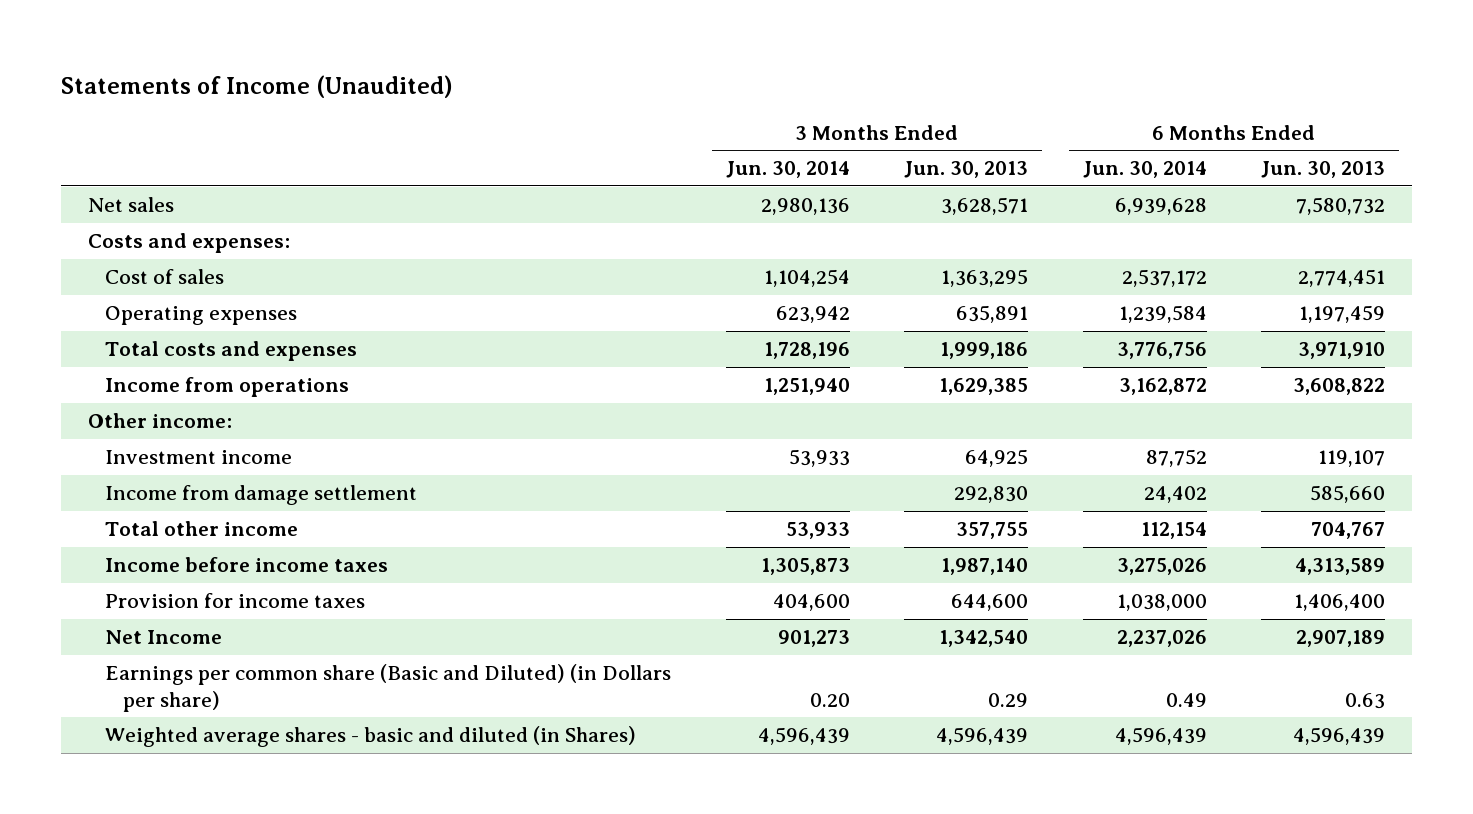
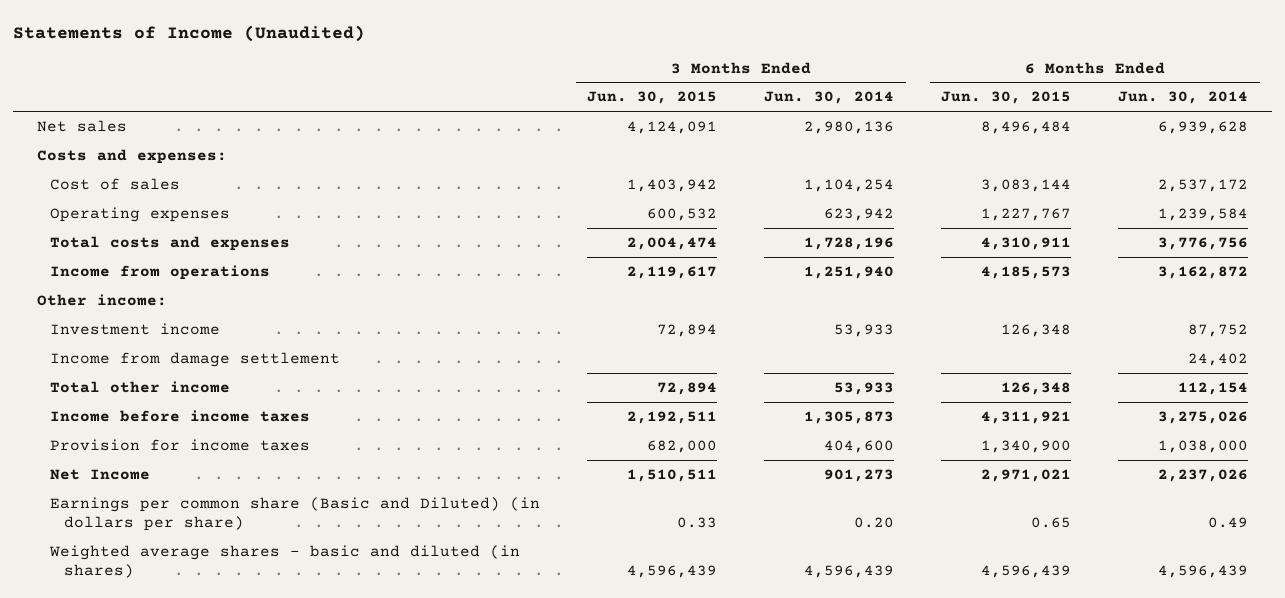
[904,161,1029,179] Jun. 30, 2013 -> none
[1261,161,1386,179] Jun. 30, 2013 -> none
none -> [587,91,718,105] Jun. 30, 2015
none -> [941,91,1072,105] Jun. 30, 2015
[105,664,672,712] Earnings per common share (Basic and Diluted) (in Dollars per share) -> [50,496,541,532] Earnings per common share (Basic and Diluted) (in dollars per share)
[105,726,637,748] Weighted average shares - basic and diluted (in Shares) -> [49,544,521,579] Weighted average shares - basic and diluted (in shares)

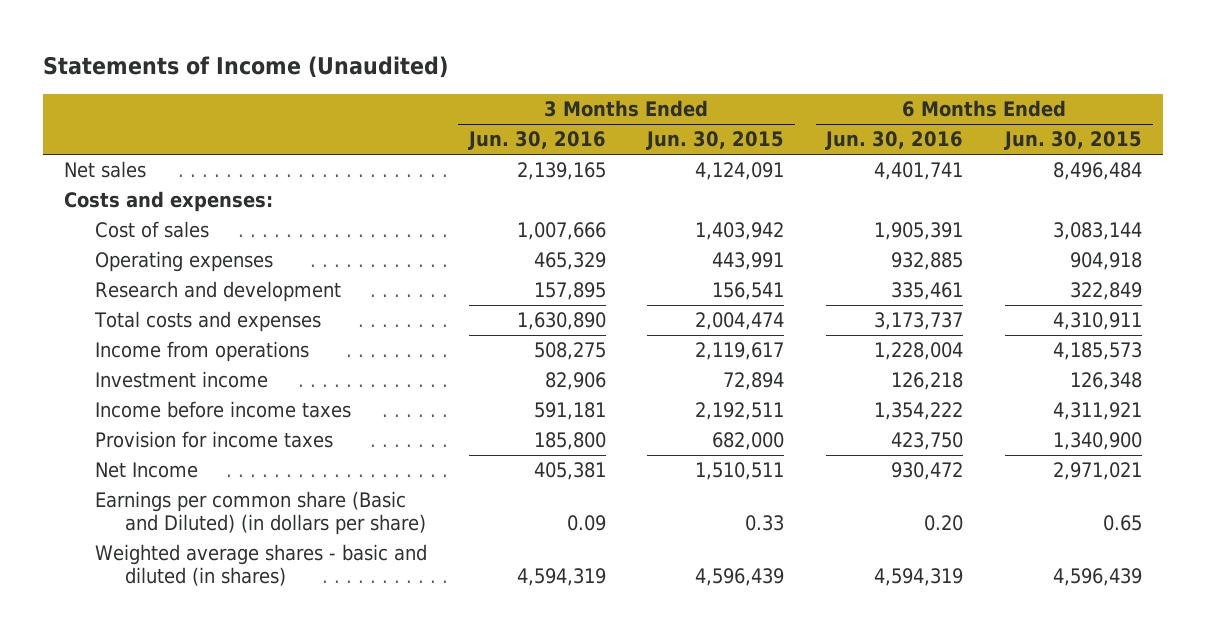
[764,91,895,105] Jun. 30, 2014 -> none
[1118,91,1249,105] Jun. 30, 2014 -> none
none -> [467,131,606,151] Jun. 30, 2016
none -> [825,131,964,151] Jun. 30, 2016
[647,207,718,221] 600,532 -> [712,252,785,271] 443,991
[981,207,1072,221] 1,227,767 -> [1070,252,1143,271] 904,918
none -> [94,281,341,303] Research and development
[36,293,167,306] Other income: -> none
[50,351,341,367] Income from damage settlement -> none
[50,380,231,393] Total other income -> none

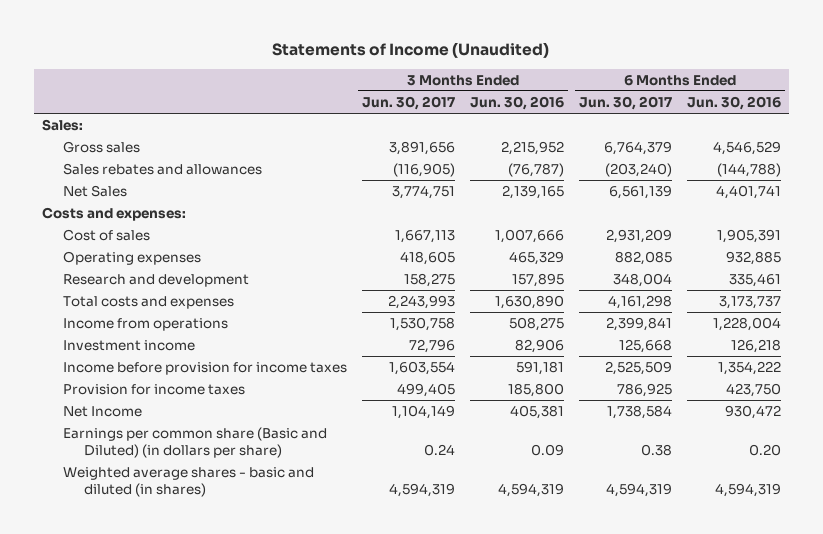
[646,131,785,151] Jun. 30, 2015 -> none
[1004,131,1143,151] Jun. 30, 2015 -> none
none -> [361,95,455,110] Jun. 30, 2017
none -> [579,95,673,110] Jun. 30, 2017
none -> [41,119,83,132] Sales:
none -> [62,141,140,154] Gross sales
none -> [62,163,262,176] Sales rebates and allowances
[64,161,147,179] Net sales -> [62,185,127,198] Net Sales
[94,401,351,419] Income before income taxes -> [62,362,347,376] Income before provision for income taxes

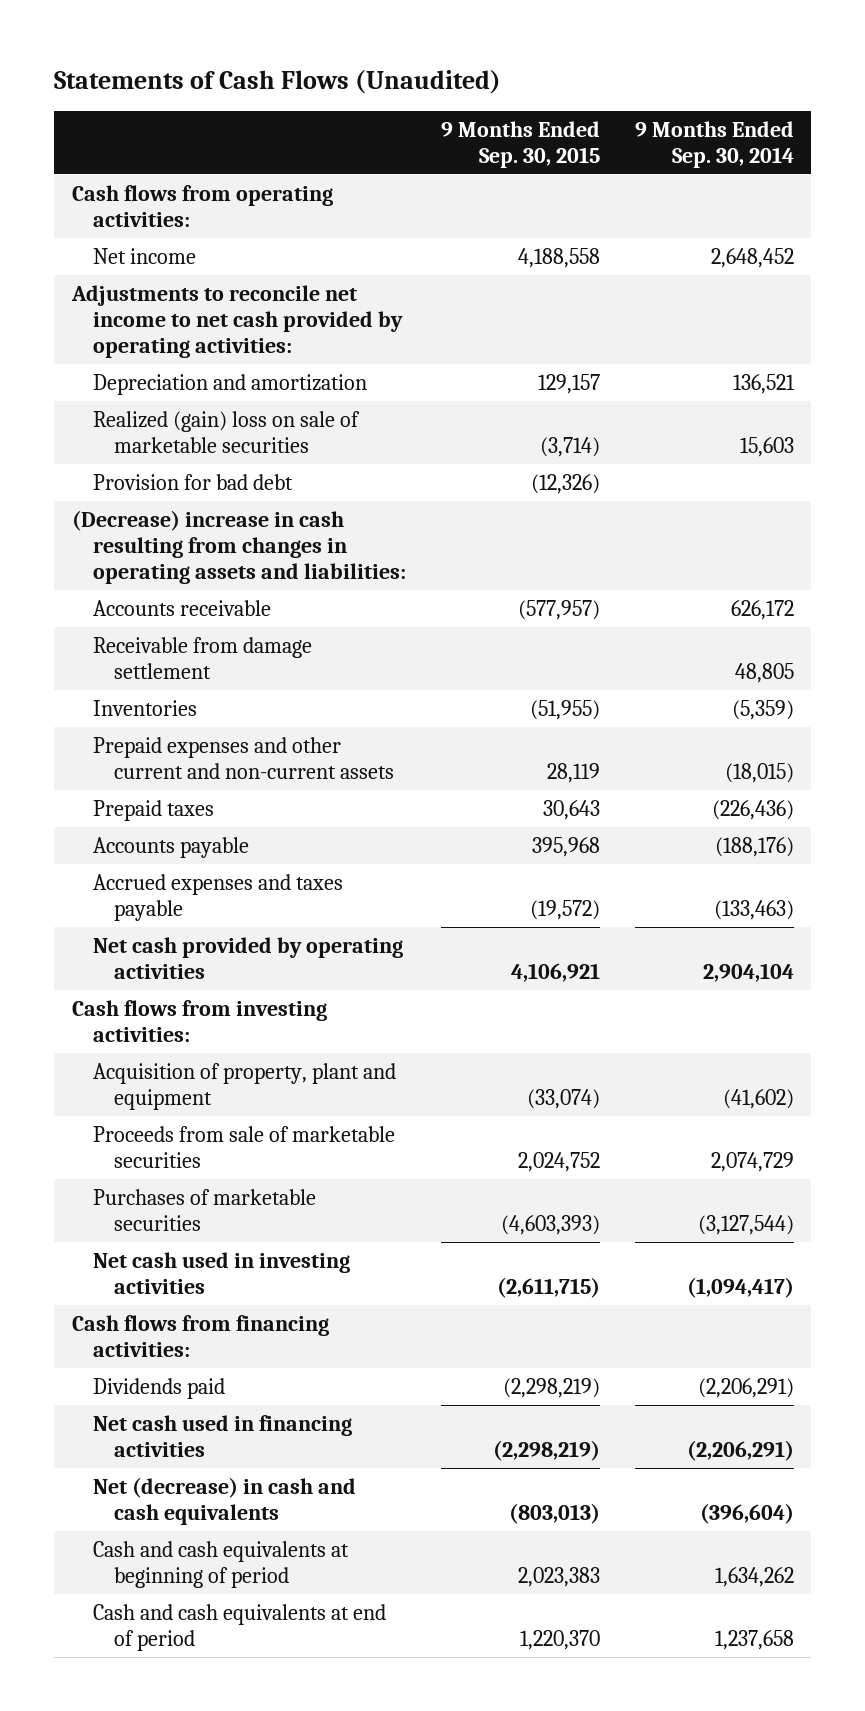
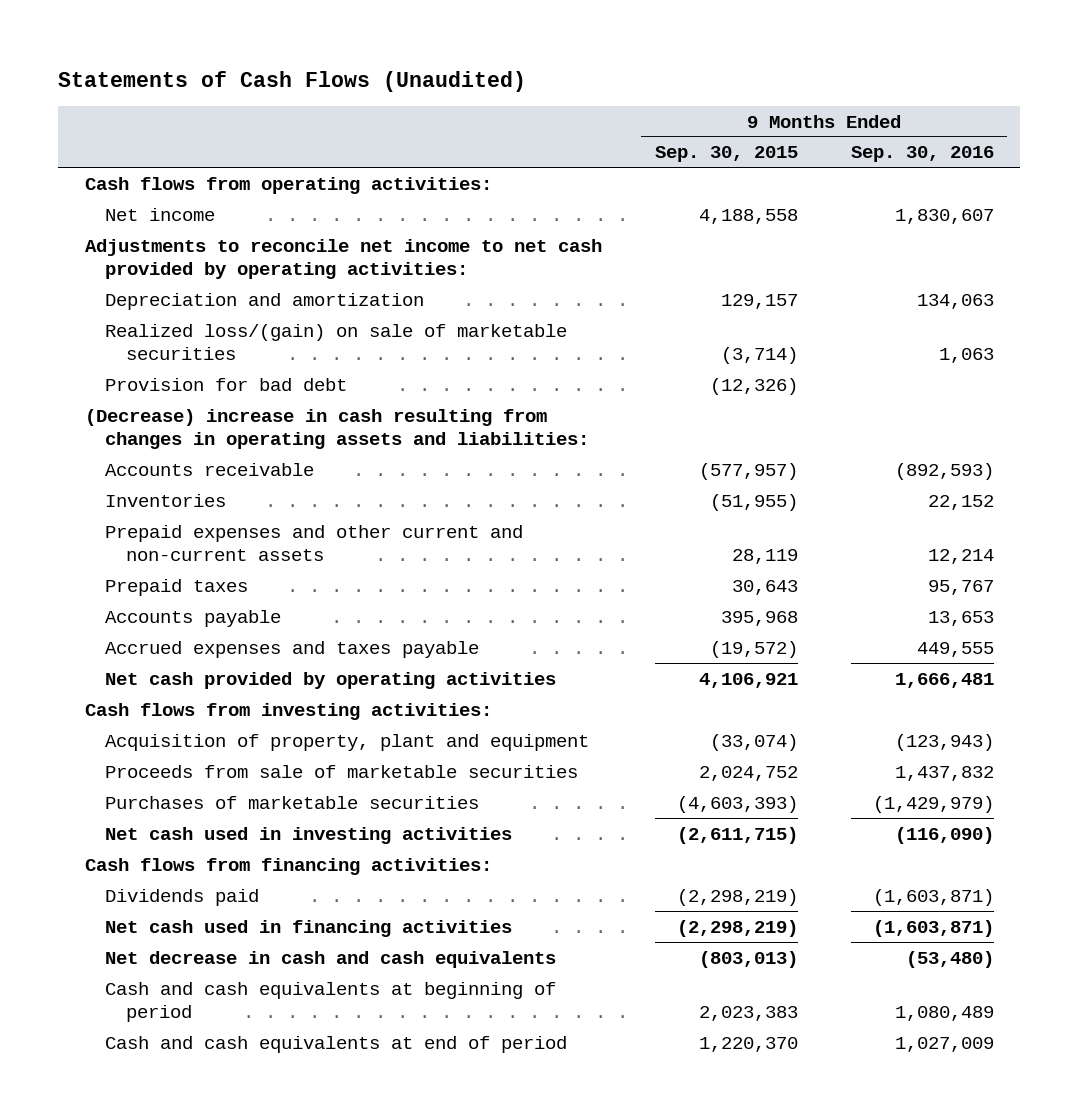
[634,120,794,168] 9 Months Ended Sep. 30, 2014 -> none
none -> [850,146,994,163] Sep. 30, 2016
[92,411,360,453] Realized (gain) loss on sale of marketable securities -> [105,323,568,360] Realized loss/(gain) on sale of marketable securities
[92,637,312,679] Receivable from damage settlement -> none
[92,1477,356,1525] Net (decrease) in cash and cash equivalents -> [105,950,557,968] Net decrease in cash and cash equivalents

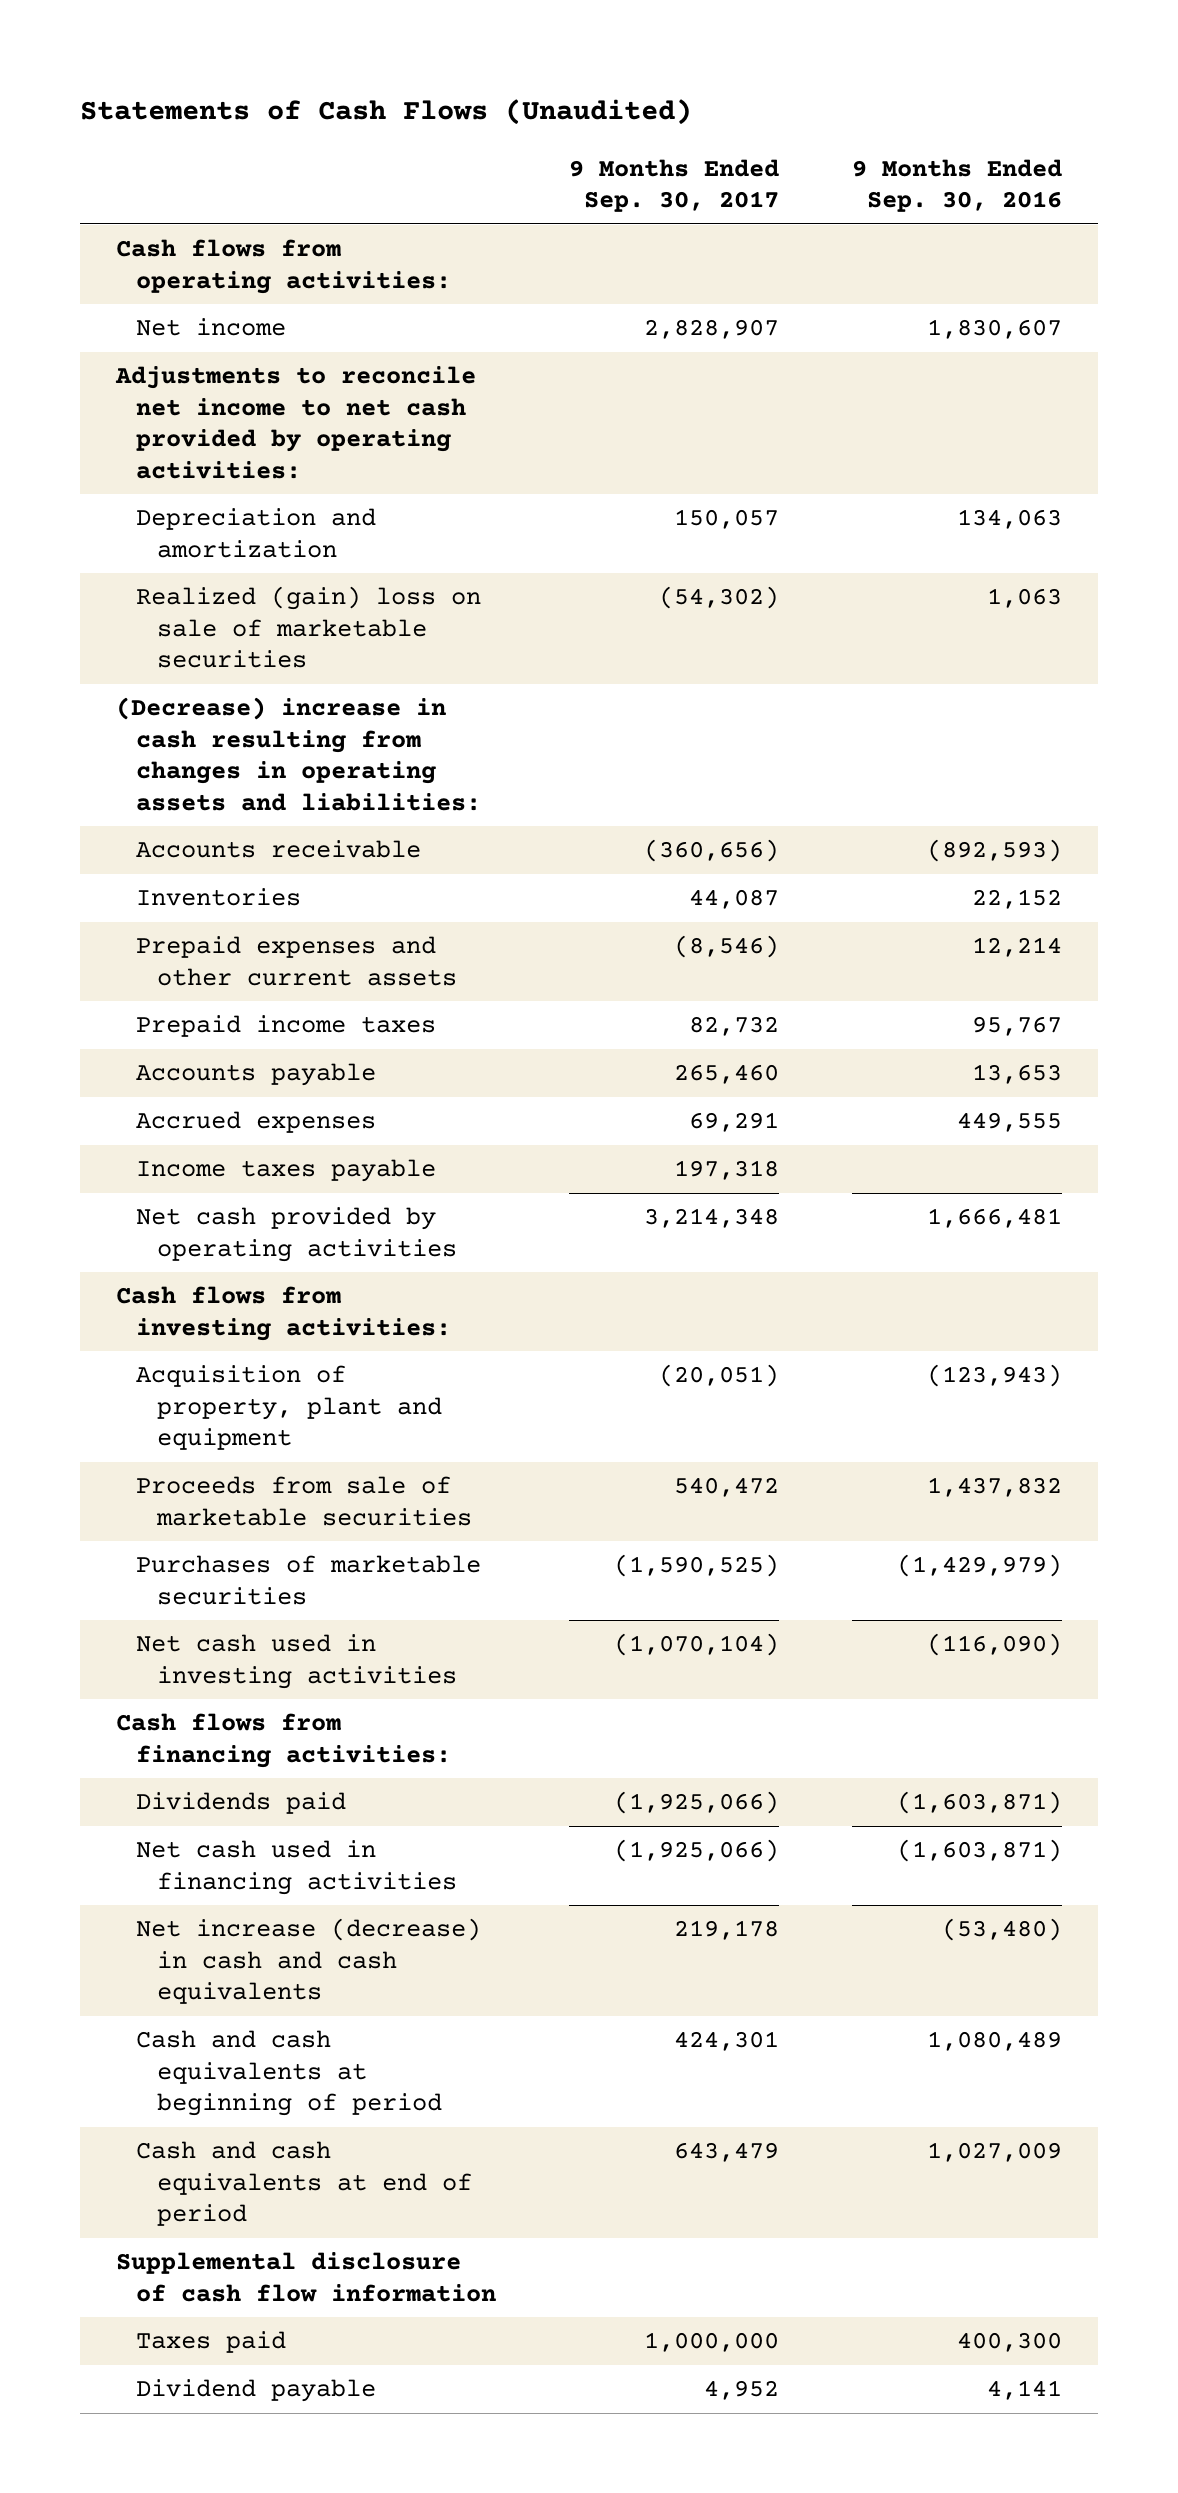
[654,146,798,163] Sep. 30, 2015 -> none
none -> [569,158,780,213] 9 Months Ended Sep. 30, 2017
[105,377,348,391] Provision for bad debt -> none
[105,323,568,360] Realized loss/(gain) on sale of marketable securities -> [136,586,482,669] Realized (gain) loss on sale of marketable securities
[105,524,524,561] Prepaid expenses and other current and non-current assets -> [136,936,457,986] Prepaid expenses and other current assets
[105,578,249,596] Prepaid taxes -> [136,1015,437,1038] Prepaid income taxes
[105,640,480,658] Accrued expenses and taxes payable -> [136,1111,377,1134] Accrued expenses
none -> [136,1159,437,1183] Income taxes payable
[105,950,557,968] Net decrease in cash and cash equivalents -> [136,1918,482,2005] Net increase (decrease) in cash and cash equivalents
none -> [116,2252,497,2302] Supplemental disclosure of cash flow information
none -> [136,2331,287,2354] Taxes paid
none -> [136,2379,377,2403] Dividend payable

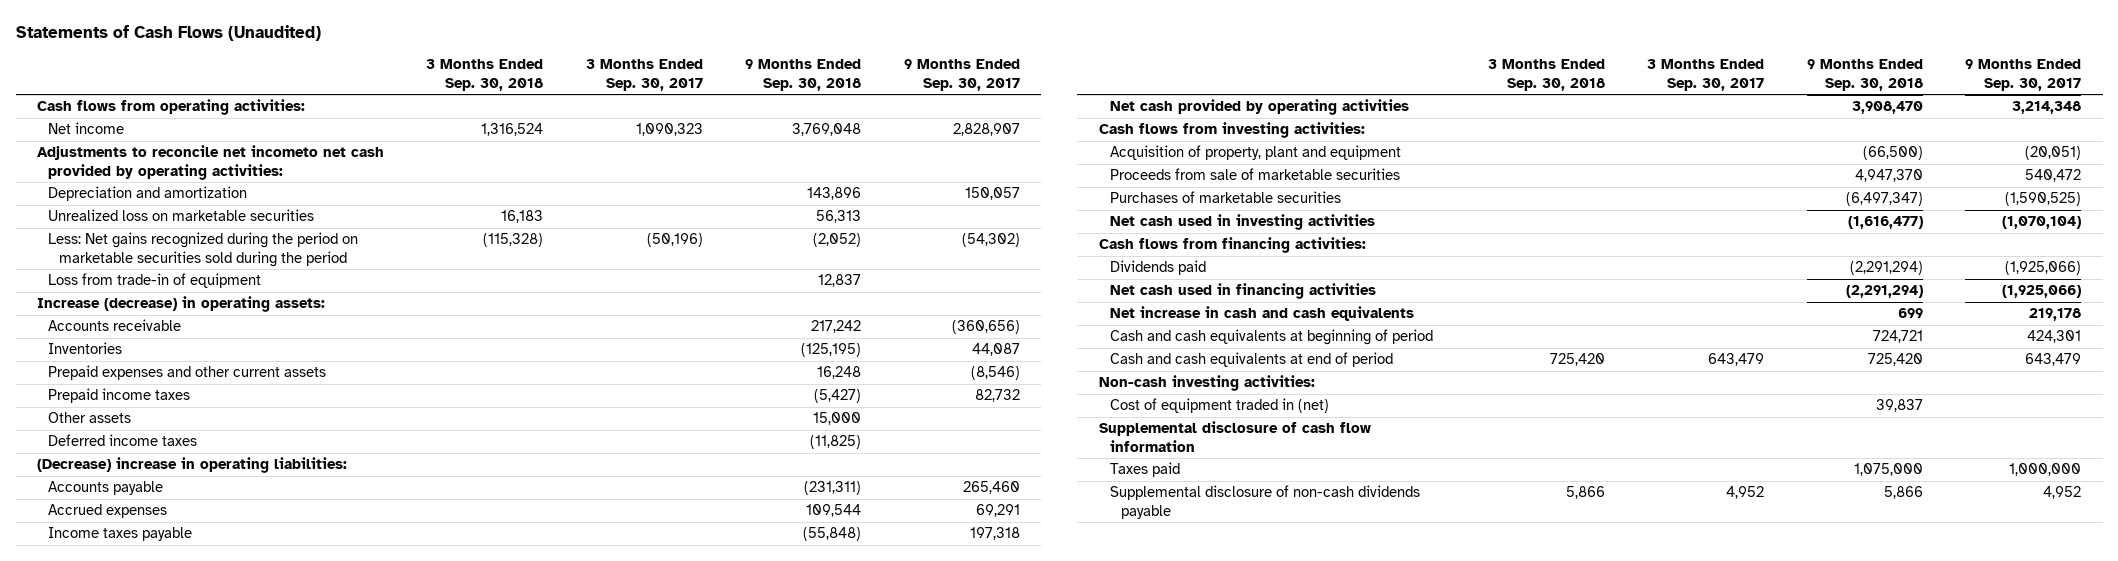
[851,158,1062,213] 9 Months Ended Sep. 30, 2016 -> none
none -> [426,59,544,91] 3 Months Ended Sep. 30, 2018
none -> [585,59,703,91] 3 Months Ended Sep. 30, 2017
none -> [745,59,862,91] 9 Months Ended Sep. 30, 2018
[115,366,477,479] Adjustments to reconcile net income to net cash provided by operating activities: -> [36,145,384,180] Adjustments to reconcile net incometo net cash provided by operating activities:
[116,697,482,811] (Decrease) increase in cash resulting from changes in operating assets and liabilities: -> none
none -> [47,209,314,222] Unrealized loss on marketable securities
[136,586,482,669] Realized (gain) loss on sale of marketable securities -> [47,232,358,267] Less: Net gains recognized during the period on marketable securities sold during the period
none -> [47,273,261,289] Loss from trade-in of equipment
none -> [36,296,325,313] Increase (decrease) in operating assets:
none -> [47,412,131,424] Other assets
none -> [47,434,197,447] Deferred income taxes
none -> [36,457,347,474] (Decrease) increase in operating liabilities:
[136,1918,482,2005] Net increase (decrease) in cash and cash equivalents -> [1109,306,1414,322] Net increase in cash and cash equivalents
none -> [1098,375,1315,392] Non-cash investing activities:
none -> [1109,398,1329,414] Cost of equipment traded in (net)
[136,2379,377,2403] Dividend payable -> [1109,485,1420,519] Supplemental disclosure of non-cash dividends payable

